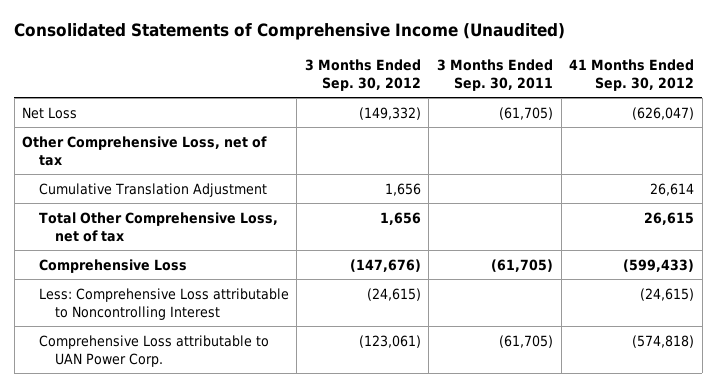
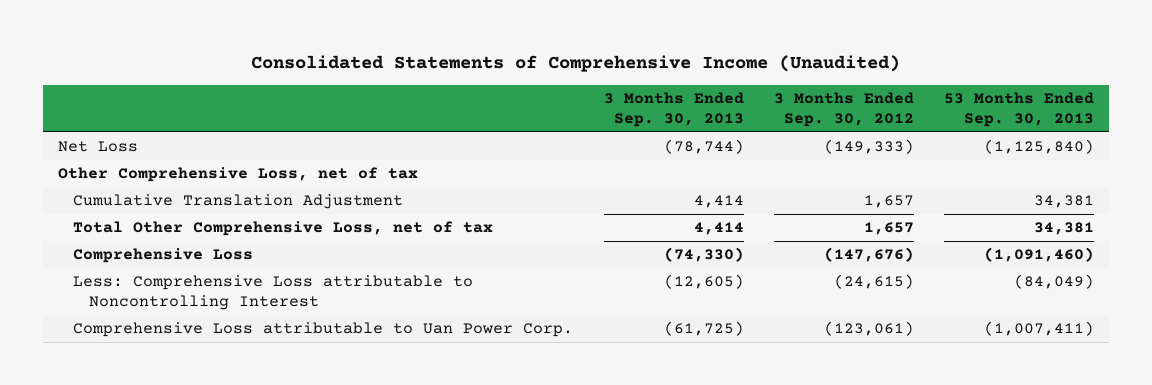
[437,59,554,91] 3 Months Ended Sep. 30, 2011 -> none
[569,59,695,91] 41 Months Ended Sep. 30, 2012 -> none
none -> [603,92,744,128] 3 Months Ended Sep. 30, 2013
none -> [944,92,1095,128] 53 Months Ended Sep. 30, 2013
[358,106,421,120] (149,332) -> [823,139,914,155] (149,333)
[384,182,421,196] 1,656 -> [863,195,914,209] 1,657
[379,211,421,225] 1,656 -> [863,222,914,236] 1,657
[38,334,269,367] Comprehensive Loss attributable to UAN Power Corp. -> [73,322,574,338] Comprehensive Loss attributable to Uan Power Corp.

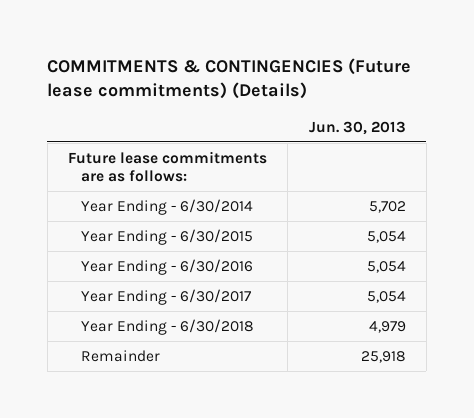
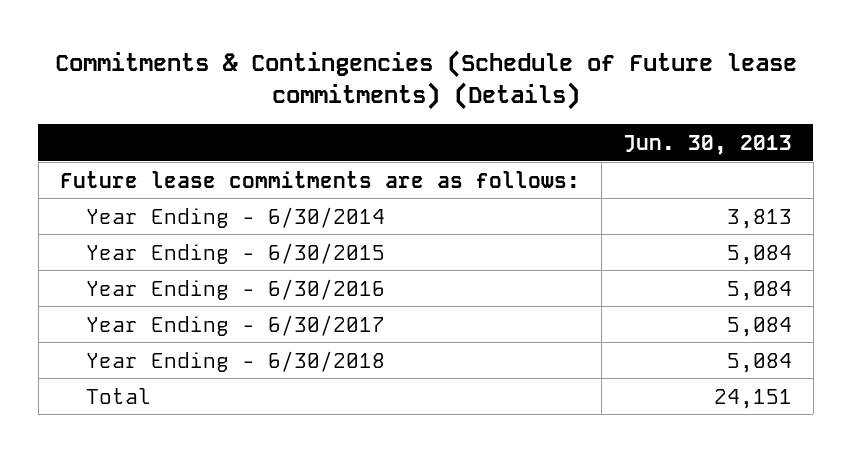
[47,57,412,100] COMMITMENTS & CONTINGENCIES (Future lease commitments) (Details) -> [54,49,797,111] Commitments & Contingencies (Schedule of Future lease commitments) (Details)
[81,349,161,362] Remainder -> none
[368,200,406,213] 5,702 -> [726,208,792,229] 3,813
[366,230,406,243] 5,054 -> [726,244,792,265] 5,084
[366,260,406,273] 5,054 -> [726,280,792,301] 5,084
[366,290,406,303] 5,054 -> [726,316,792,337] 5,084
[368,320,406,333] 4,979 -> [726,352,792,373] 5,084
none -> [85,387,151,404] Total

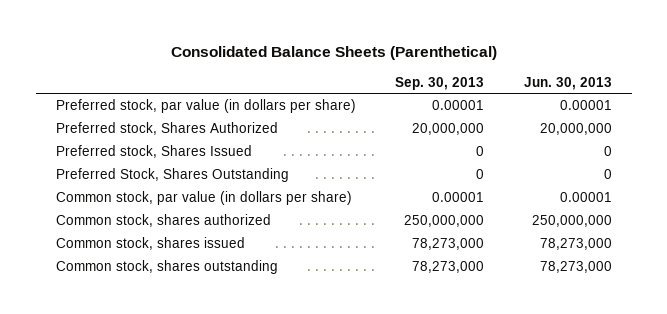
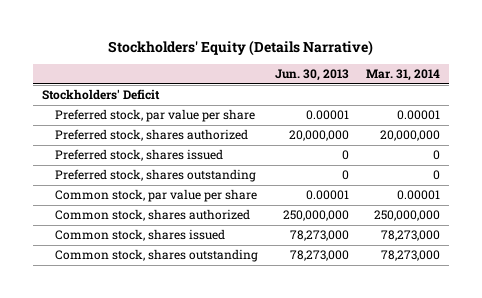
[170,45,497,60] Consolidated Balance Sheets (Parenthetical) -> [108,39,374,56] Stockholders' Equity (Details Narrative)
[395,76,485,90] Sep. 30, 2013 -> none
none -> [366,69,441,82] Mar. 31, 2014
none -> [41,89,160,101] Stockholders' Deficit
[55,99,356,114] Preferred stock, par value (in dollars per share) -> [54,109,255,123] Preferred stock, par value per share
[55,122,278,136] Preferred stock, Shares Authorized -> [54,129,248,142] Preferred stock, shares authorized
[55,145,252,159] Preferred stock, Shares Issued -> [54,149,223,162] Preferred stock, shares issued
[55,168,289,183] Preferred Stock, Shares Outstanding -> [54,169,256,183] Preferred stock, shares outstanding
[55,191,352,206] Common stock, par value (in dollars per share) -> [54,189,257,203] Common stock, par value per share

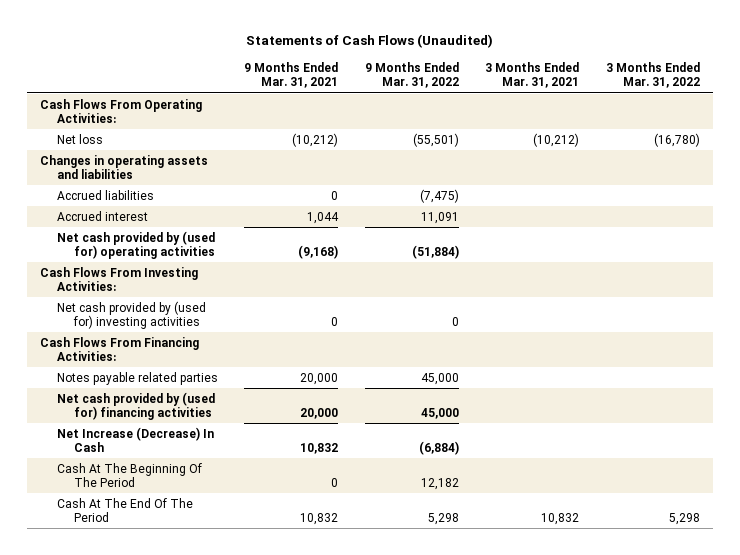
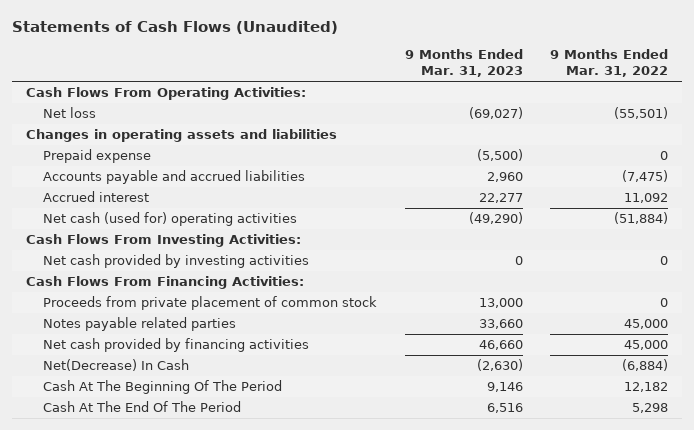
[244,61,339,89] 9 Months Ended Mar. 31, 2021 -> none
[485,61,580,89] 3 Months Ended Mar. 31, 2021 -> none
[605,61,700,89] 3 Months Ended Mar. 31, 2022 -> none
none -> [404,49,523,78] 9 Months Ended Mar. 31, 2023
none -> [43,148,152,163] Prepaid expense
[56,189,154,200] Accrued liabilities -> [43,169,306,184] Accounts payable and accrued liabilities
[420,211,459,224] 11,091 -> [624,192,669,203] 11,092
[56,230,215,259] Net cash provided by (used for) operating activities -> [43,211,298,226] Net cash (used for) operating activities
[56,300,206,329] Net cash provided by (used for) investing activities -> [43,253,310,268] Net cash provided by investing activities
none -> [43,295,378,310] Proceeds from private placement of common stock
[56,391,215,420] Net cash provided by (used for) financing activities -> [43,337,310,352] Net cash provided by financing activities
[56,426,214,452] Net Increase (Decrease) In Cash -> [43,358,190,371] Net(Decrease) In Cash

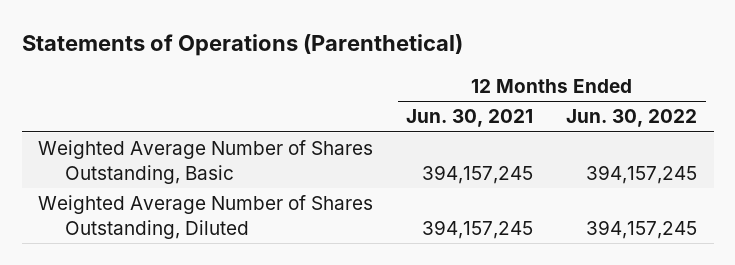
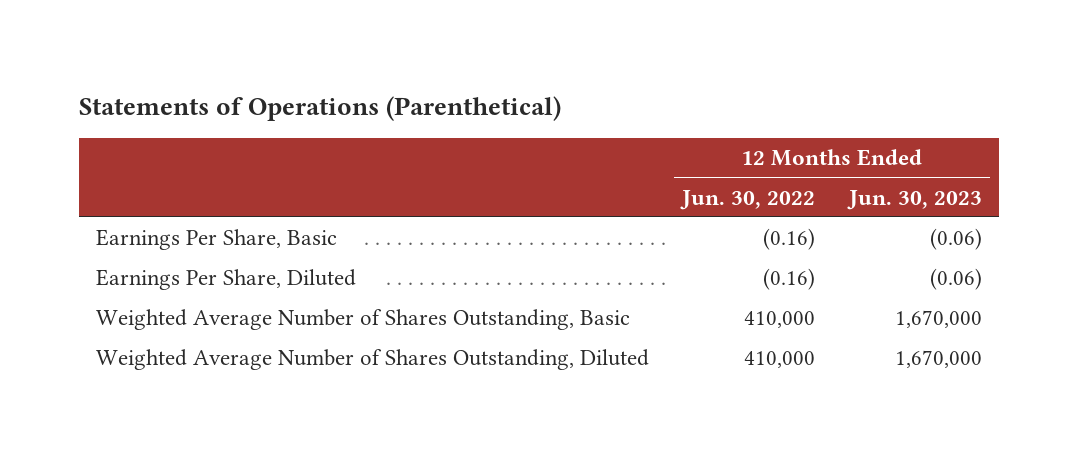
[406,109,534,128] Jun. 30, 2021 -> none
none -> [846,189,982,210] Jun. 30, 2023
none -> [95,229,337,251] Earnings Per Share, Basic
none -> [95,269,356,291] Earnings Per Share, Diluted
[586,164,698,184] 394,157,245 -> [744,311,816,329] 410,000
[586,219,698,239] 394,157,245 -> [744,351,816,369] 410,000

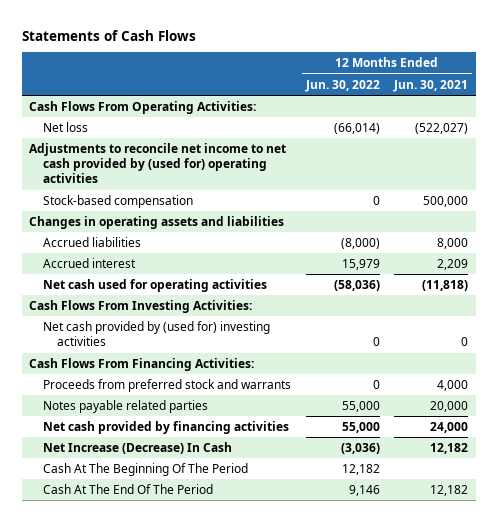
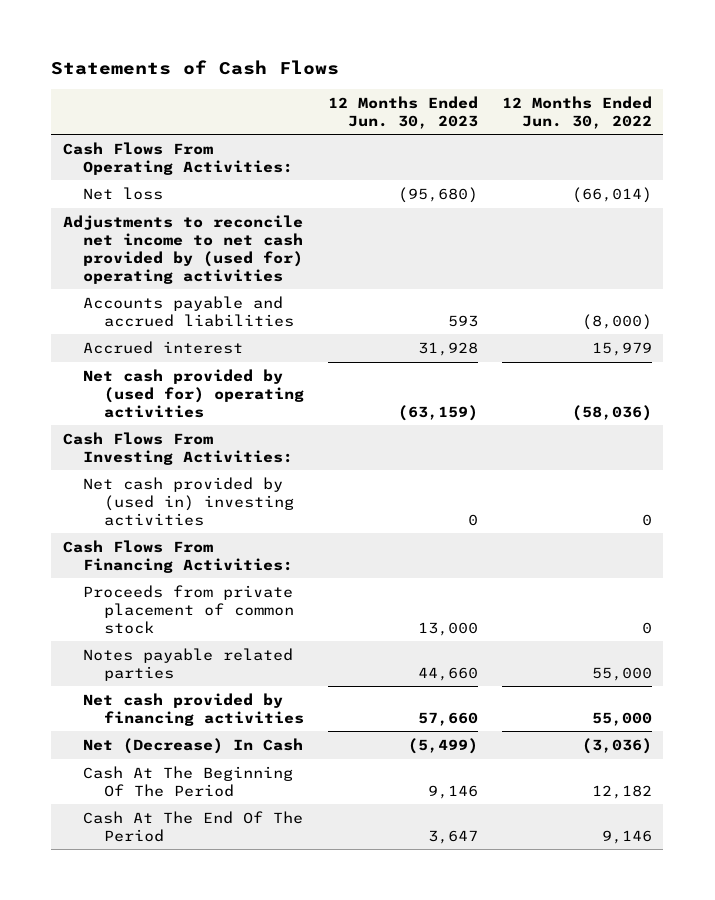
[393,79,469,92] Jun. 30, 2021 -> none
none -> [327,95,478,129] 12 Months Ended Jun. 30, 2023
[42,194,193,208] Stock-based compensation -> none
[29,215,285,229] Changes in operating assets and liabilities -> none
[42,236,141,247] Accrued liabilities -> none
none -> [83,295,294,327] Accounts payable and accrued liabilities
[42,278,267,292] Net cash used for operating activities -> [83,368,304,418] Net cash provided by (used for) operating activities
[42,320,270,347] Net cash provided by (used for) investing activities -> [83,476,294,526] Net cash provided by (used in) investing activities
[42,378,291,392] Proceeds from preferred stock and warrants -> [83,584,294,634] Proceeds from private placement of common stock
[42,441,232,454] Net Increase (Decrease) In Cash -> [83,737,304,754] Net (Decrease) In Cash

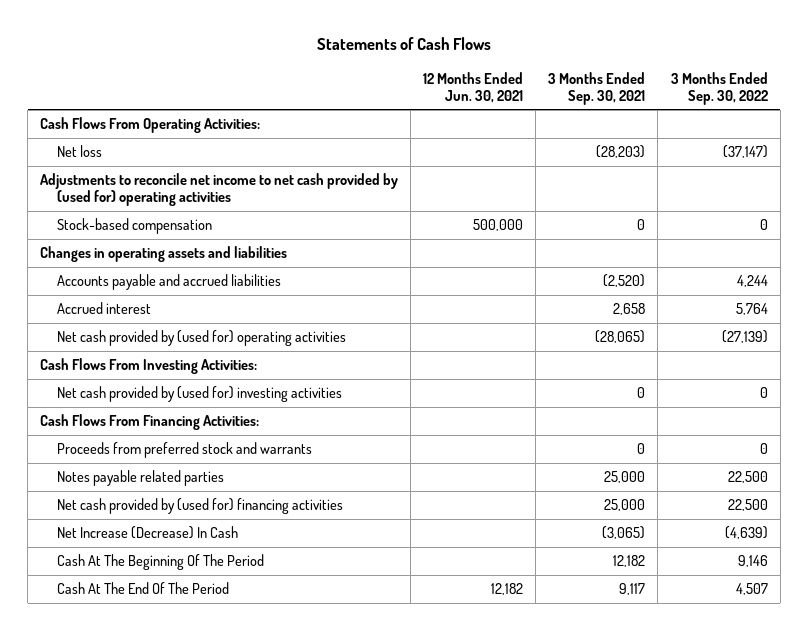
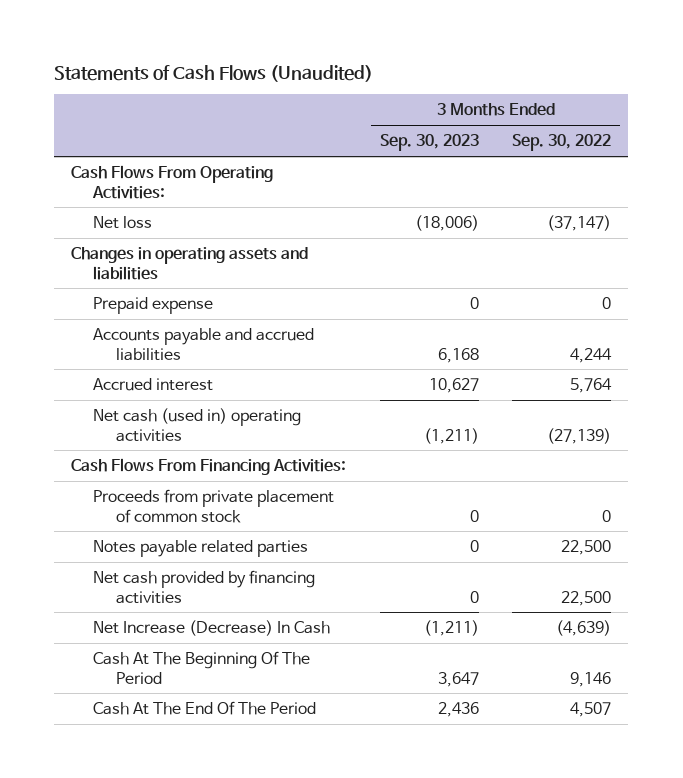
[316,37,491,51] Statements of Cash Flows -> [54,64,374,82] Statements of Cash Flows (Unaudited)
[423,71,524,103] 12 Months Ended Jun. 30, 2021 -> none
[548,71,646,105] 3 Months Ended Sep. 30, 2021 -> none
none -> [379,134,479,152] Sep. 30, 2023
[40,173,399,207] Adjustments to reconcile net income to net cash provided by (used for) operating activities -> none
[57,218,213,235] Stock-based compensation -> none
none -> [93,297,214,315] Prepaid expense
[40,358,258,375] Cash Flows From Investing Activities: -> none
[57,386,343,403] Net cash provided by (used for) investing activities -> none
[57,330,347,347] Net cash provided by (used for) operating activities -> [93,408,302,442] Net cash (used in) operating activities
[57,442,313,459] Proceeds from preferred stock and warrants -> [93,489,335,523] Proceeds from private placement of common stock
[57,498,344,515] Net cash provided by (used for) financing activities -> [93,570,316,604] Net cash provided by financing activities

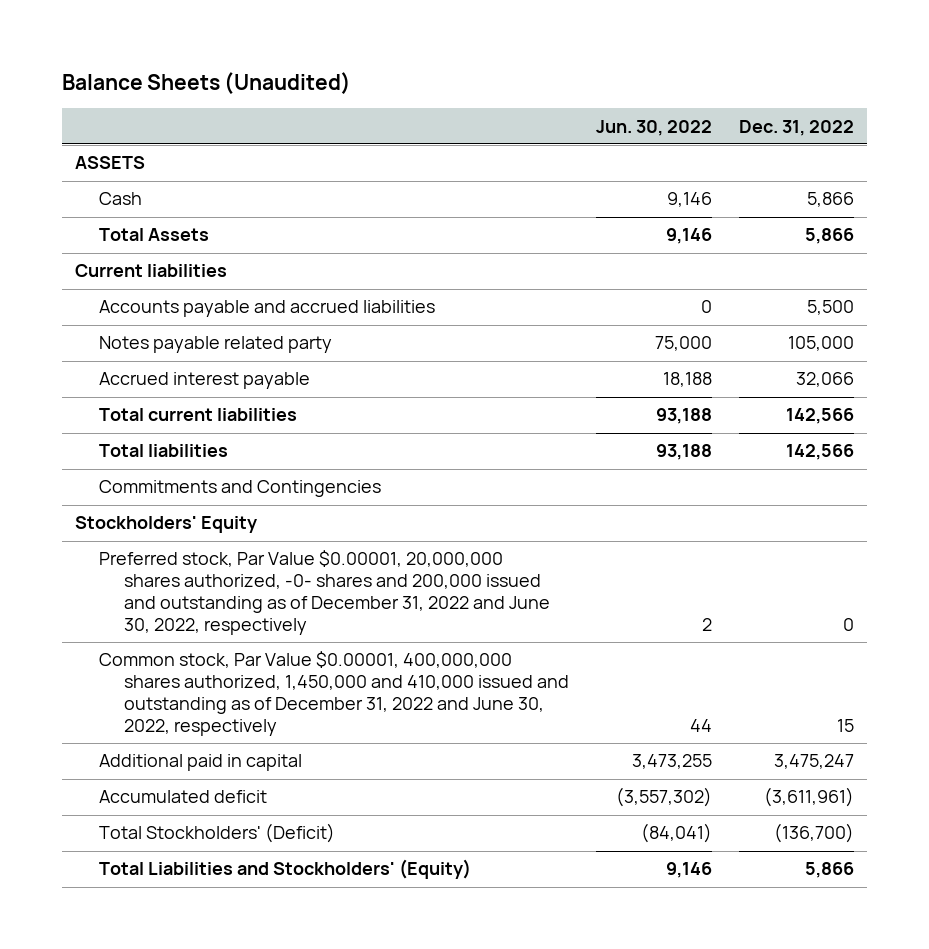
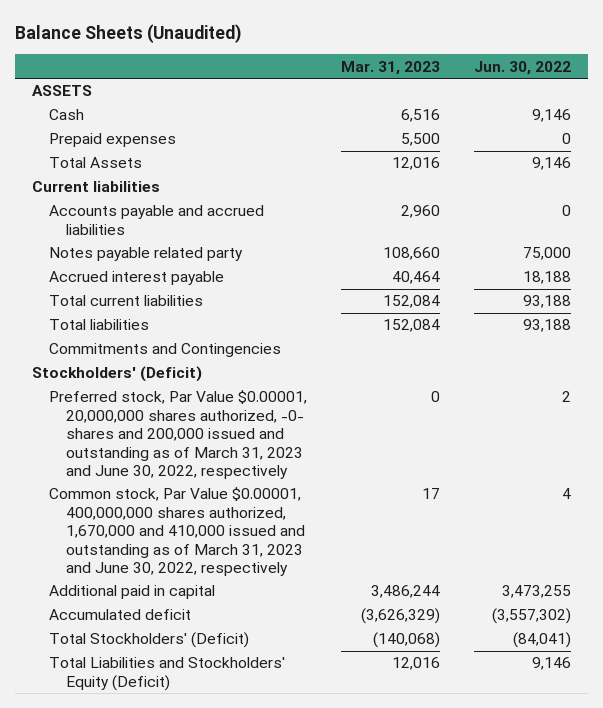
[738,119,854,136] Dec. 31, 2022 -> none
none -> [341,60,441,75] Mar. 31, 2023
none -> [49,133,177,148] Prepaid expenses
[75,516,258,534] Stockholders' Equity -> [32,366,203,383] Stockholders' (Deficit)
[99,550,550,635] Preferred stock, Par Value $0.00001, 20,000,000 shares authorized, -0- shares and 200,000 issued and outstanding as of December 31, 2022 and June 30, 2022, respectively -> [49,390,308,480] Preferred stock, Par Value $0.00001, 20,000,000 shares authorized, -0- shares and 200,000 issued and outstanding as of March 31, 2023 and June 30, 2022, respectively
[99,651,569,736] Common stock, Par Value $0.00001, 400,000,000 shares authorized, 1,450,000 and 410,000 issued and outstanding as of December 31, 2022 and June 30, 2022, respectively -> [49,487,306,577] Common stock, Par Value $0.00001, 400,000,000 shares authorized, 1,670,000 and 410,000 issued and outstanding as of March 31, 2023 and June 30, 2022, respectively
[689,718,712,732] 44 -> [562,488,572,500] 4
[99,859,472,880] Total Liabilities and Stockholders' (Equity) -> [49,657,286,691] Total Liabilities and Stockholders' Equity (Deficit)

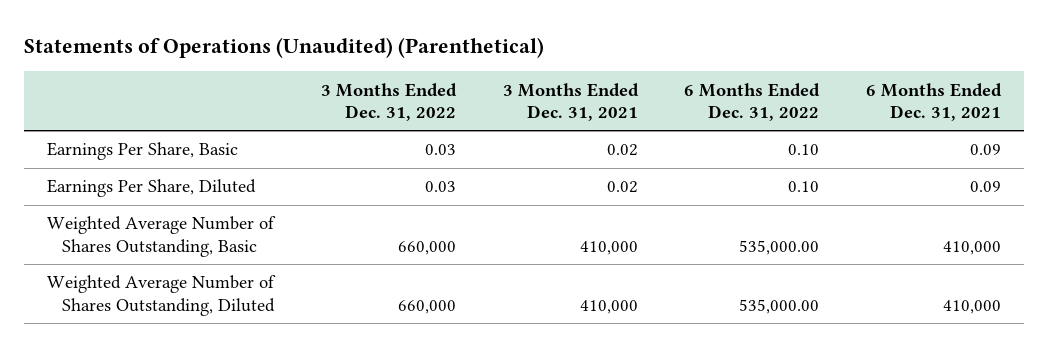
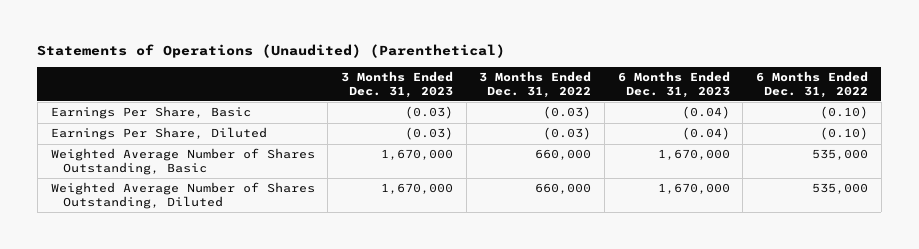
[502,82,639,122] 3 Months Ended Dec. 31, 2021 -> none
[865,82,1002,122] 6 Months Ended Dec. 31, 2021 -> none
none -> [340,71,453,98] 3 Months Ended Dec. 31, 2023
none -> [617,71,730,98] 6 Months Ended Dec. 31, 2023
[424,144,456,156] 0.03 -> [543,106,592,120] (0.03)
[788,144,820,156] 0.10 -> [820,106,869,120] (0.10)
[424,181,456,193] 0.03 -> [543,127,592,141] (0.03)
[788,181,820,193] 0.10 -> [820,127,869,141] (0.10)
[739,239,820,255] 535,000.00 -> [812,149,869,161] 535,000
[739,298,820,314] 535,000.00 -> [812,183,869,195] 535,000

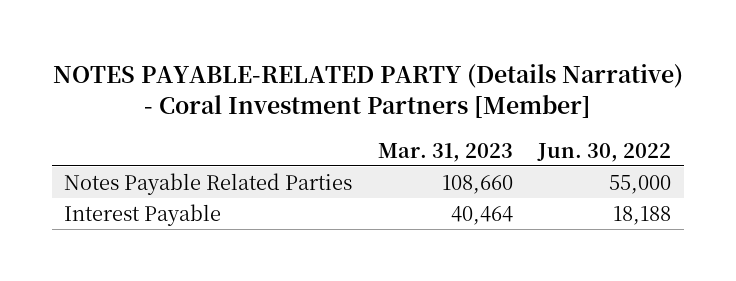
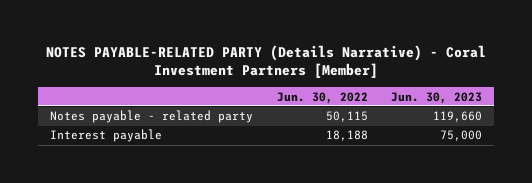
[377,142,513,162] Mar. 31, 2023 -> none
none -> [391,91,483,104] Jun. 30, 2023
[64,173,353,196] Notes Payable Related Parties -> [50,110,254,124] Notes payable - related party
[609,175,672,195] 55,000 -> [325,111,368,123] 50,115
[64,204,222,227] Interest Payable -> [50,129,163,143] Interest payable

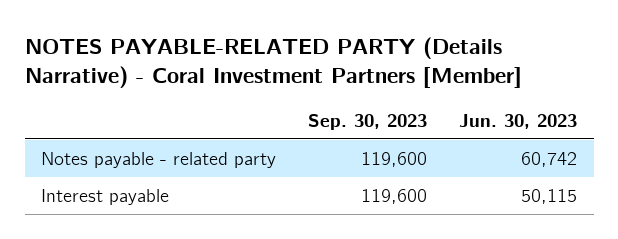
[276,91,368,104] Jun. 30, 2022 -> none
none -> [308,113,428,130] Sep. 30, 2023
[433,111,483,123] 119,660 -> [521,151,578,167] 60,742
[440,130,483,142] 75,000 -> [521,188,578,204] 50,115

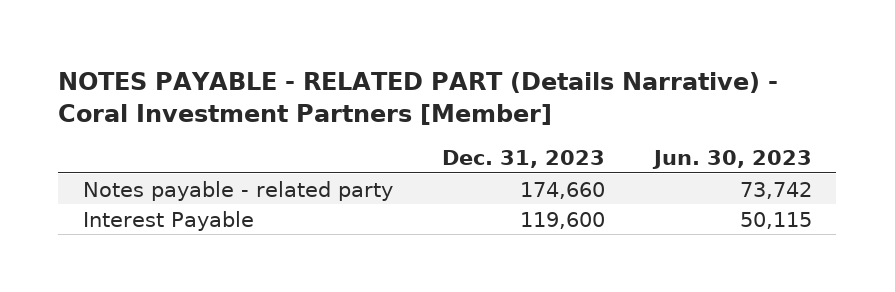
[24,36,522,89] NOTES PAYABLE-RELATED PARTY (Details Narrative) - Coral Investment Partners [Member] -> [58,72,779,126] NOTES PAYABLE - RELATED PART (Details Narrative) - Coral Investment Partners [Member]
[308,113,428,130] Sep. 30, 2023 -> none
none -> [441,150,605,169] Dec. 31, 2023
[521,151,578,167] 60,742 -> [739,181,812,199] 73,742
[41,188,170,205] Interest payable -> [82,210,254,231] Interest Payable

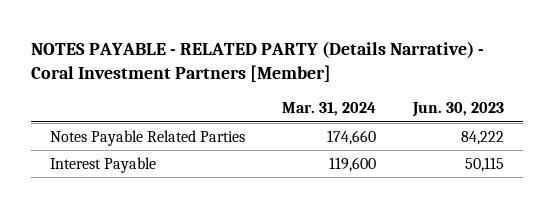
[58,72,779,126] NOTES PAYABLE - RELATED PART (Details Narrative) - Coral Investment Partners [Member] -> [31,41,485,82] NOTES PAYABLE - RELATED PARTY (Details Narrative) - Coral Investment Partners [Member]
[441,150,605,169] Dec. 31, 2023 -> none
none -> [281,102,376,117] Mar. 31, 2024
[82,180,393,201] Notes payable - related party -> [49,129,245,146] Notes Payable Related Parties
[739,181,812,199] 73,742 -> [460,130,504,145] 84,222

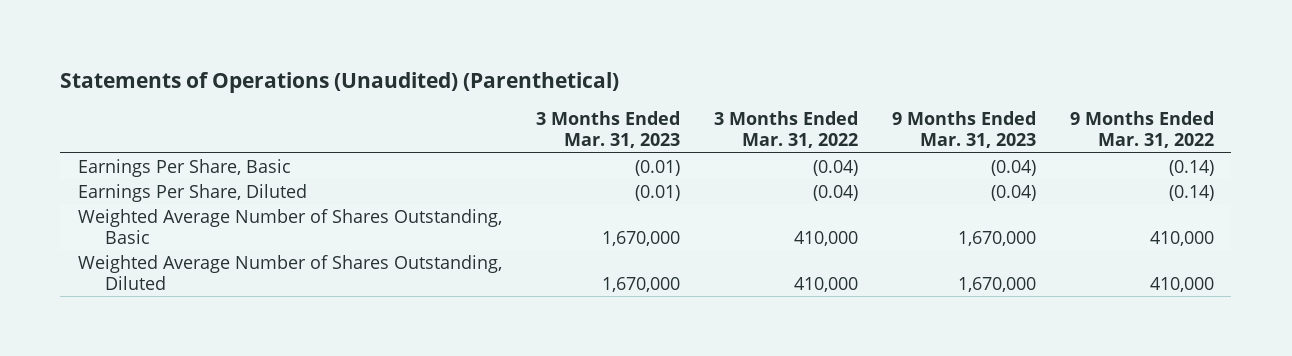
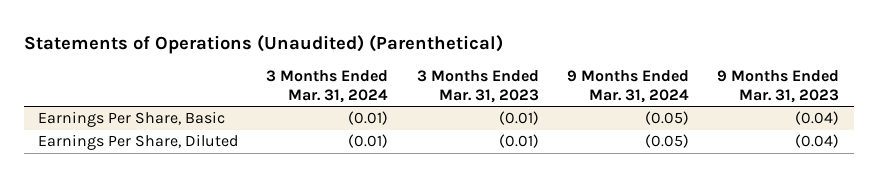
[713,111,858,149] 3 Months Ended Mar. 31, 2022 -> none
[1070,111,1215,149] 9 Months Ended Mar. 31, 2022 -> none
none -> [266,69,389,103] 3 Months Ended Mar. 31, 2024
none -> [567,69,690,103] 9 Months Ended Mar. 31, 2024
[77,209,502,244] Weighted Average Number of Shares Outstanding, Basic -> none
[77,255,502,290] Weighted Average Number of Shares Outstanding, Diluted -> none

